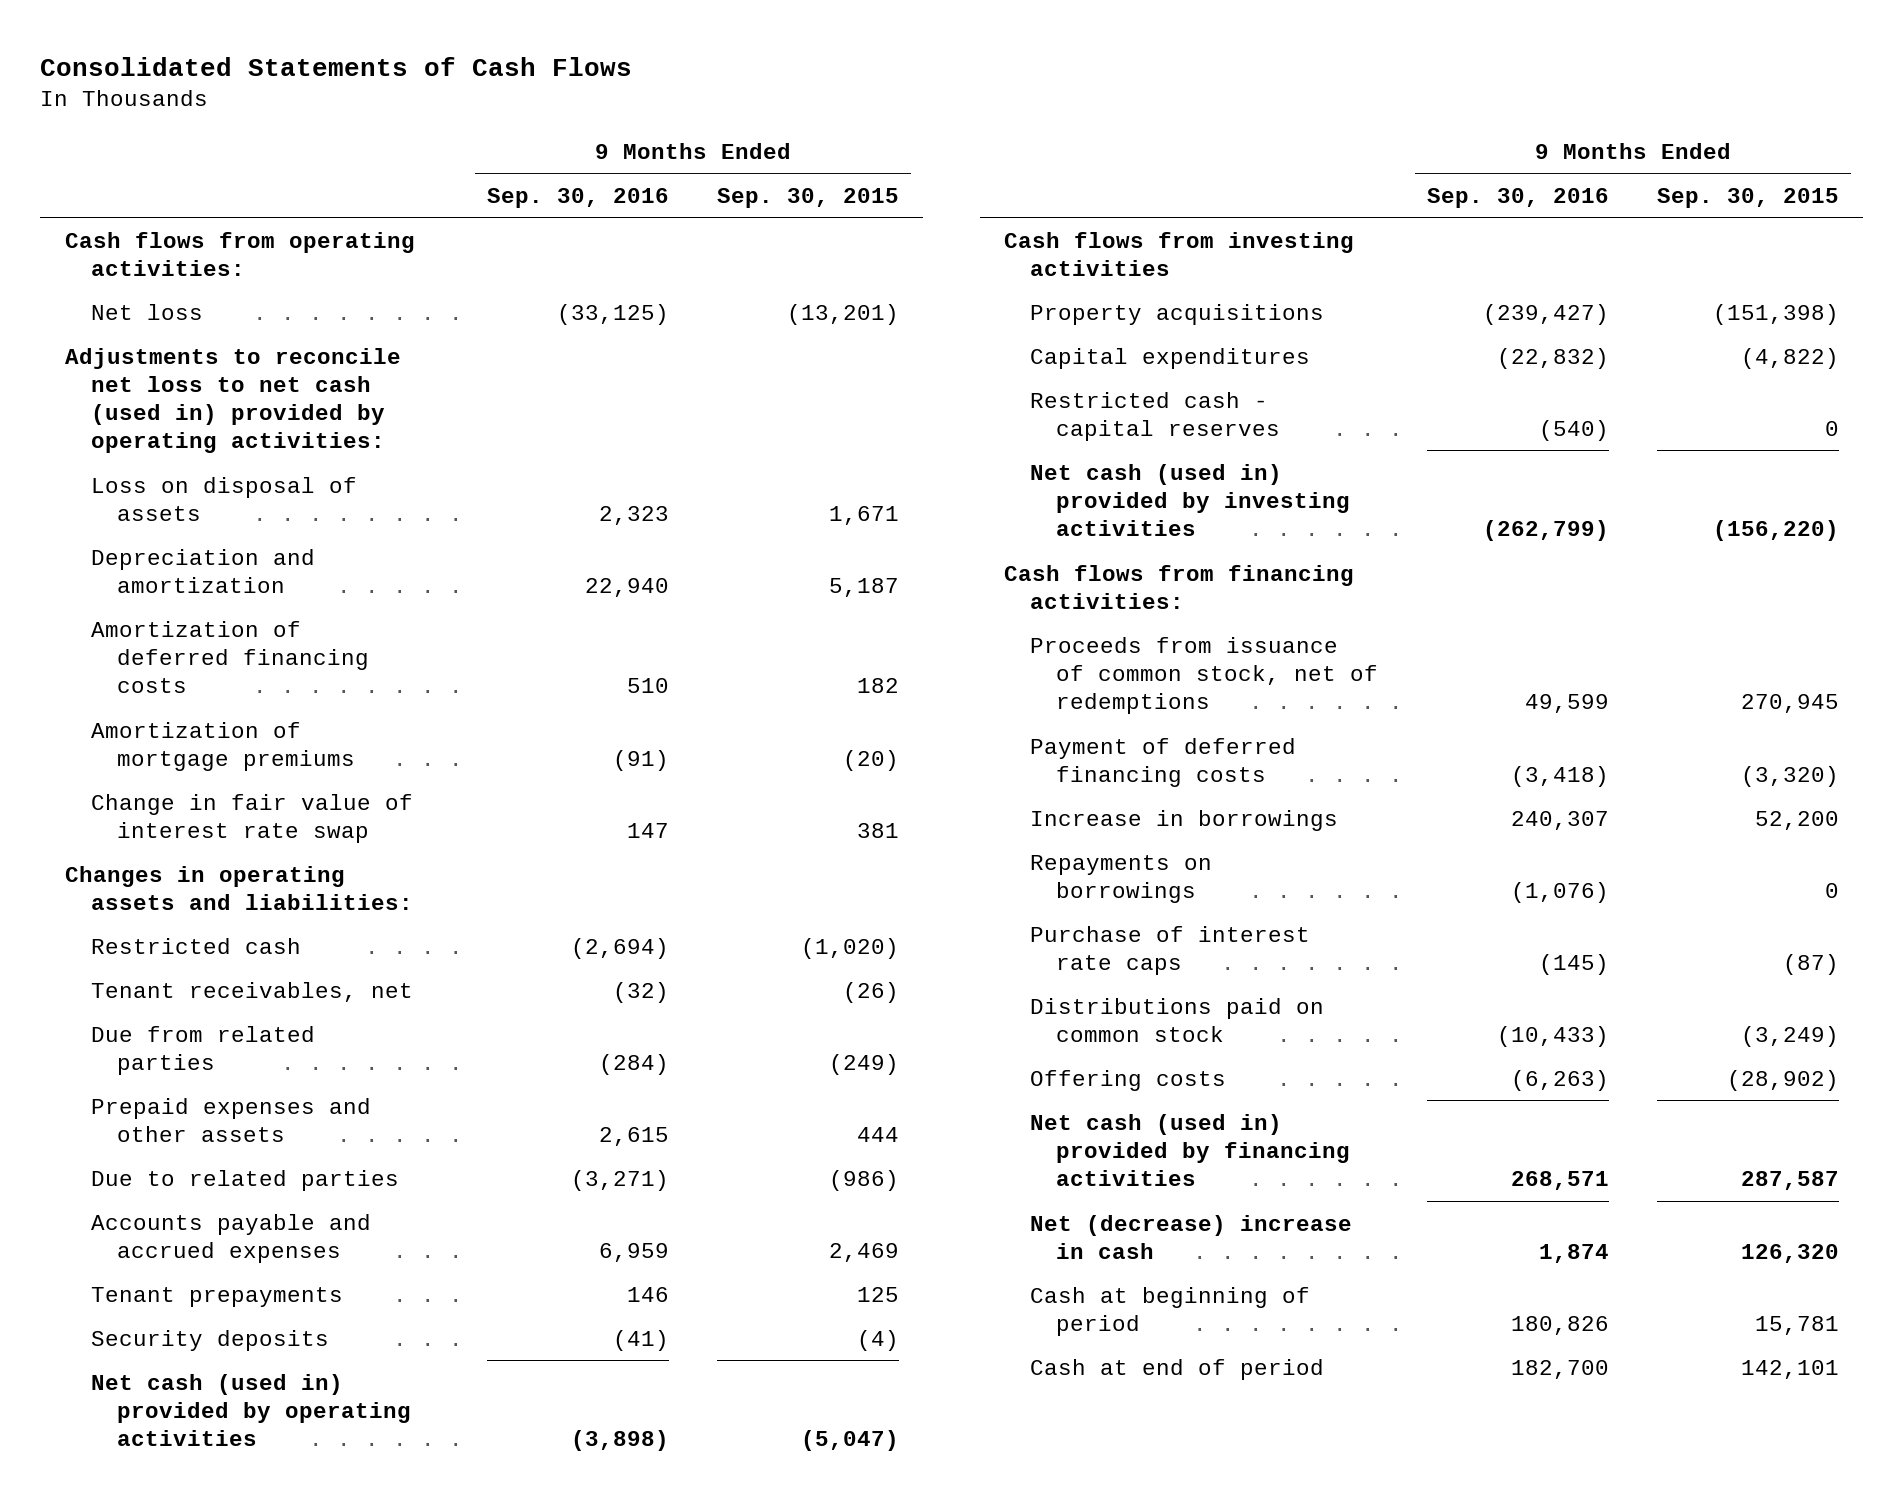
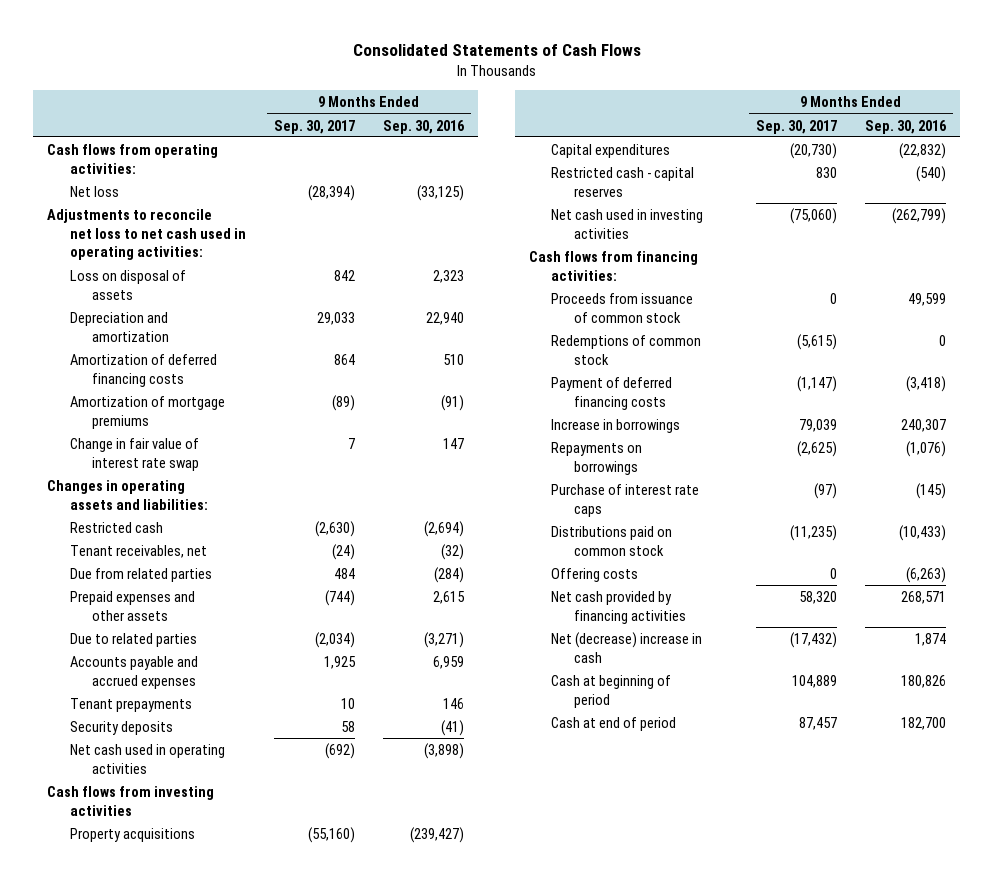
[717,187,900,208] Sep. 30, 2015 -> none
none -> [274,119,356,134] Sep. 30, 2017
[64,347,401,454] Adjustments to reconcile net loss to net cash (used in) provided by operating activities: -> [47,208,246,261] Adjustments to reconcile net loss to net cash used in operating activities:
[90,1373,411,1447] Net cash (used in) provided by operating activities -> [69,743,225,774] Net cash used in operating activities
[1030,463,1351,537] Net cash (used in) provided by investing activities -> [551,208,704,239] Net cash used in investing activities
[1030,636,1379,715] Proceeds from issuance of common stock, net of redemptions -> [551,292,694,323] Proceeds from issuance of common stock
none -> [551,334,702,365] Redemptions of common stock
[1030,1113,1351,1187] Net cash (used in) provided by financing activities -> [551,590,686,624] Net cash provided by financing activities

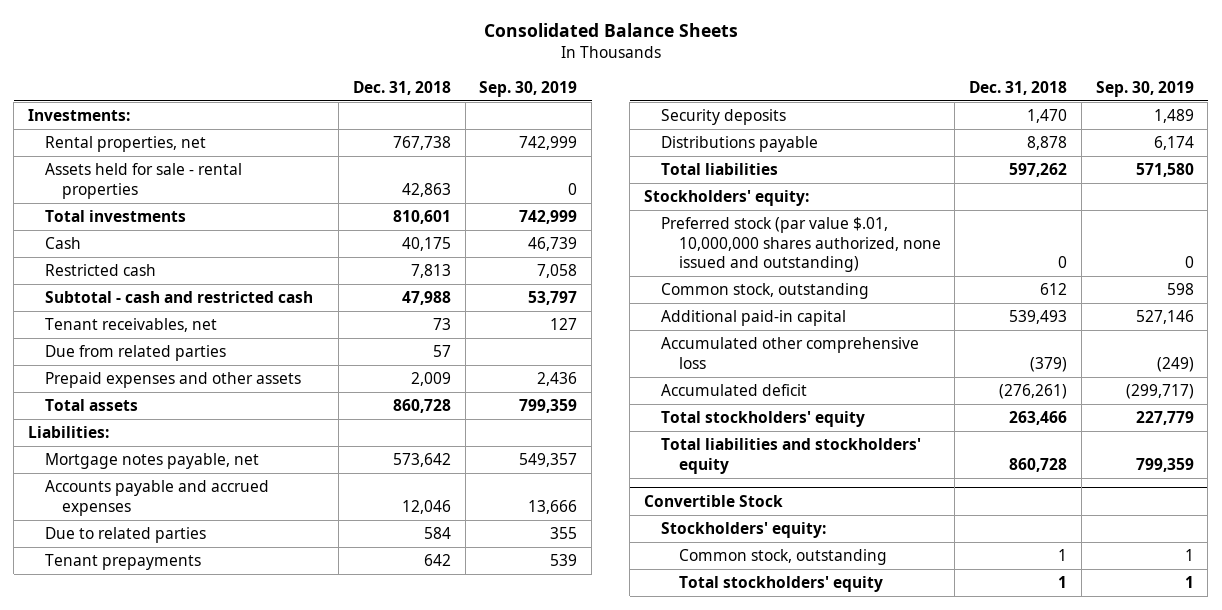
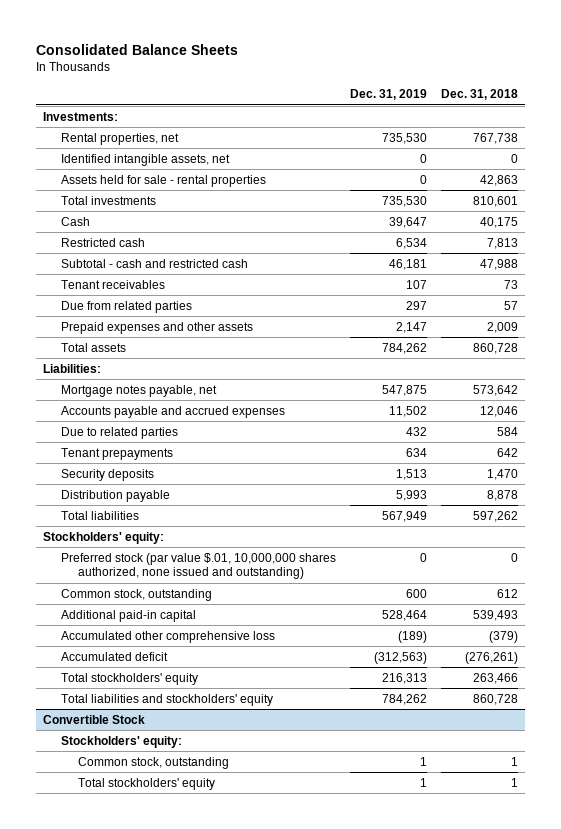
[479,80,578,97] Sep. 30, 2019 -> none
none -> [349,89,427,101] Dec. 31, 2019
none -> [60,153,230,166] Identified intangible assets, net
[45,318,218,333] Tenant receivables, net -> [60,279,165,289] Tenant receivables
[661,136,819,153] Distributions payable -> [60,489,170,502] Distribution payable

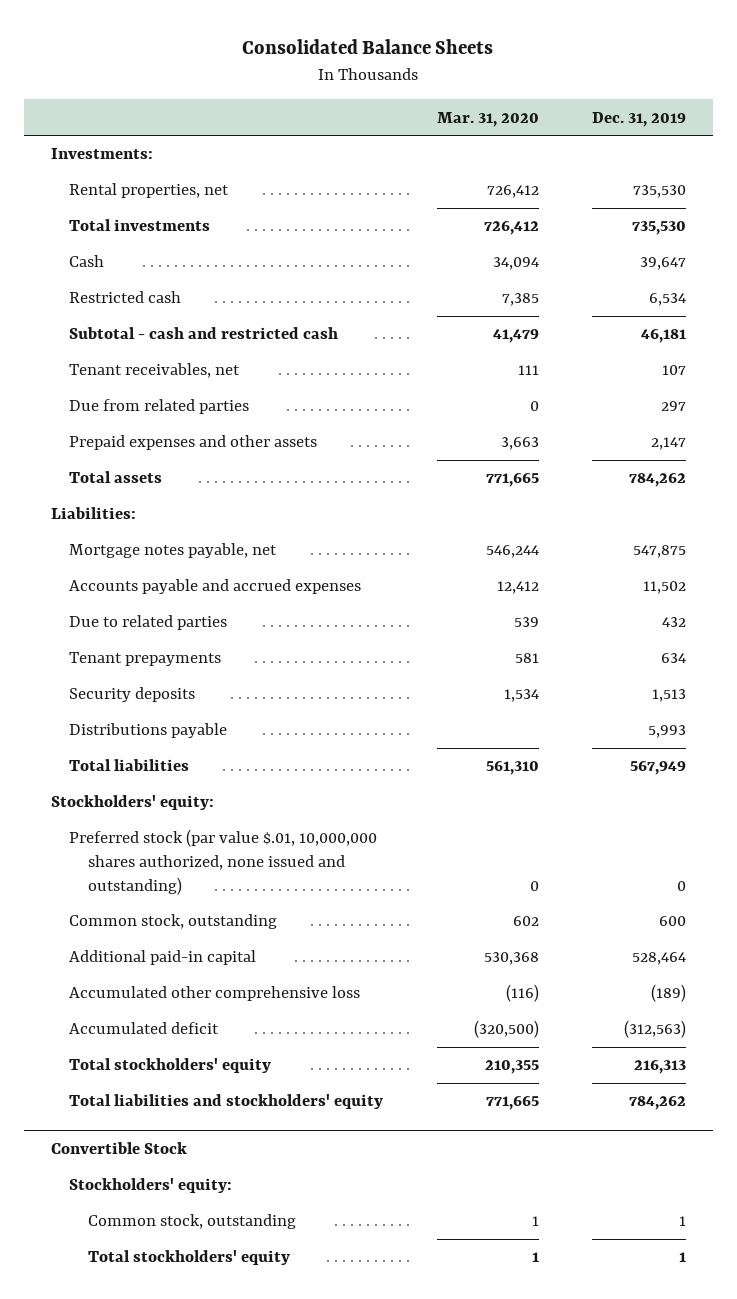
[440,89,518,101] Dec. 31, 2018 -> none
none -> [436,111,539,127] Mar. 31, 2020
[60,153,230,166] Identified intangible assets, net -> none
[60,174,266,187] Assets held for sale - rental properties -> none
[60,279,165,289] Tenant receivables -> [69,363,241,379] Tenant receivables, net
[60,489,170,502] Distribution payable -> [69,723,228,739] Distributions payable

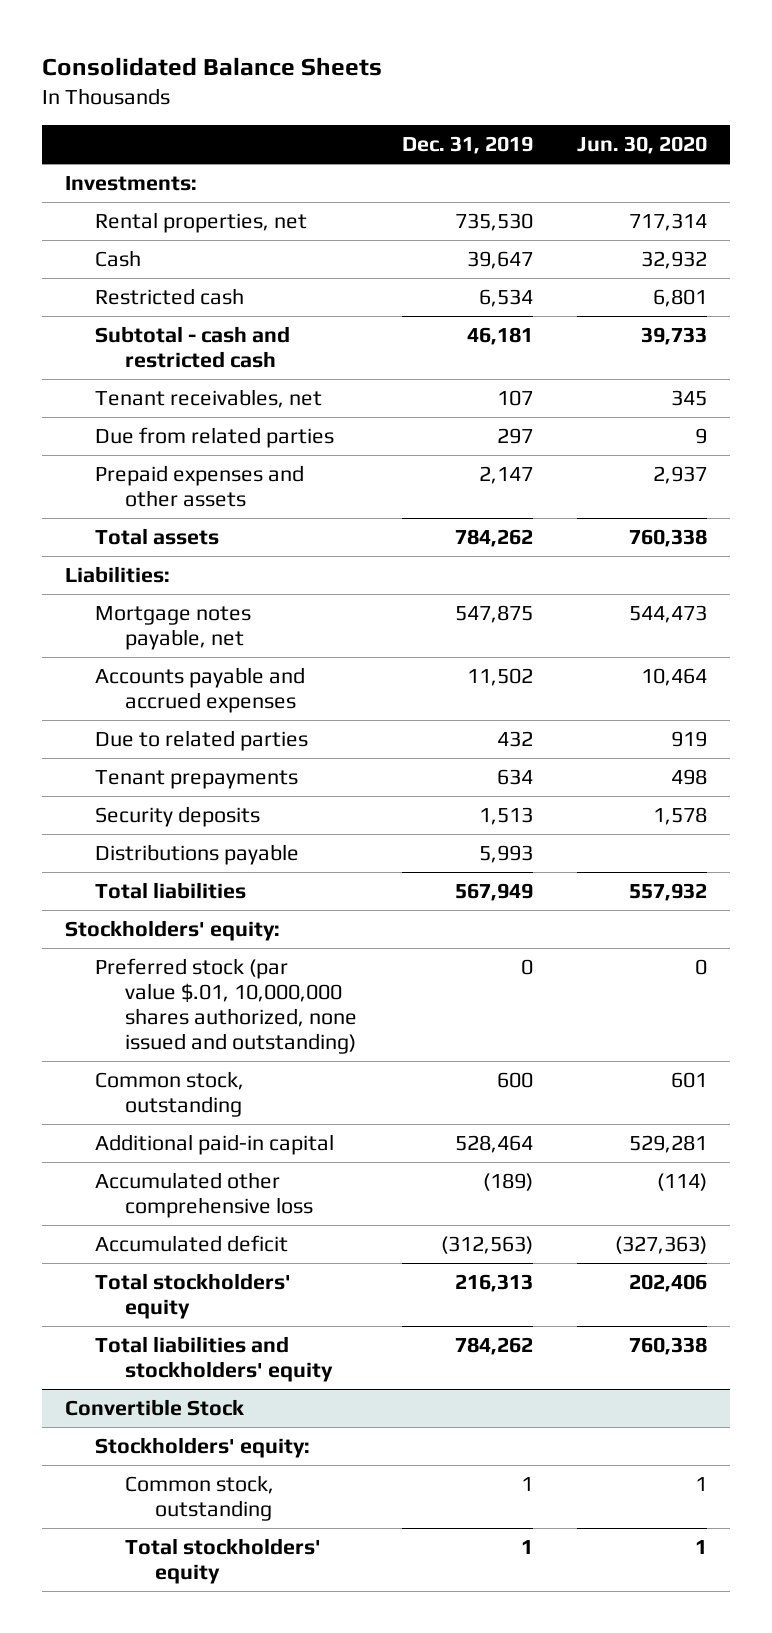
[436,111,539,127] Mar. 31, 2020 -> none
none -> [577,136,708,155] Jun. 30, 2020
[69,219,211,232] Total investments -> none

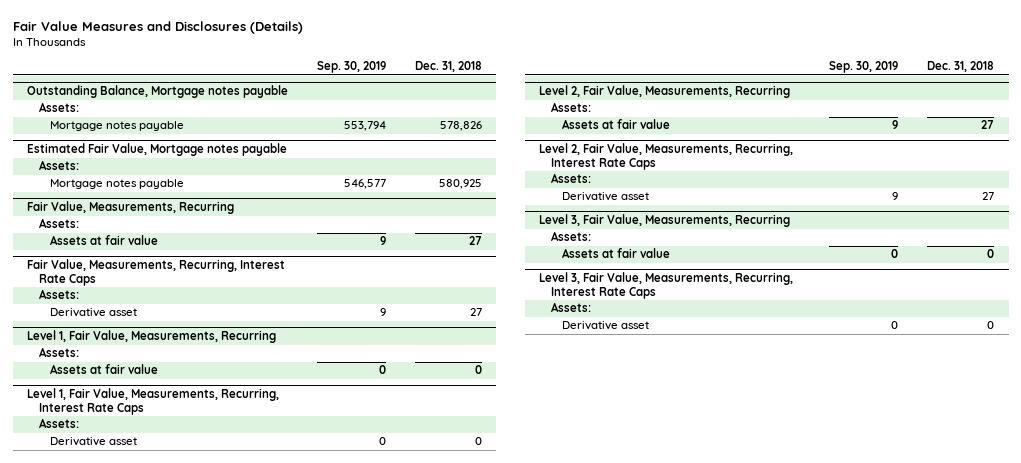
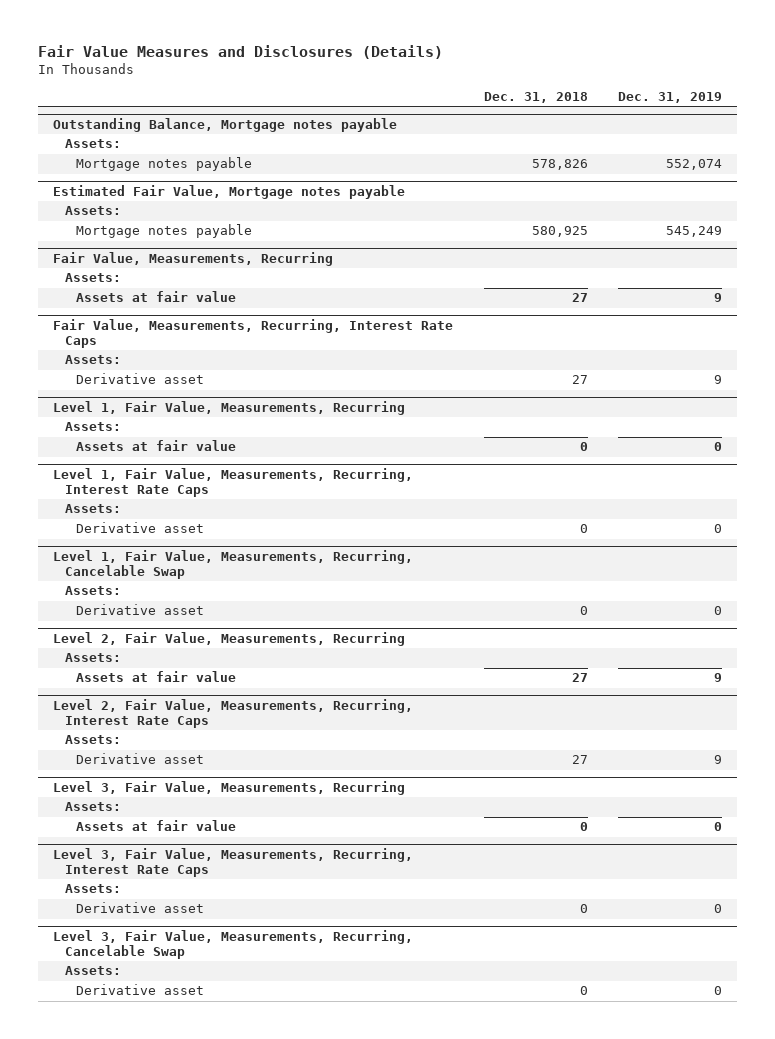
[317,61,387,74] Sep. 30, 2019 -> none
none -> [618,91,723,103] Dec. 31, 2019
none -> [53,549,414,580] Level 1, Fair Value, Measurements, Recurring, Cancelable Swap
none -> [64,586,121,596] Assets:
none -> [76,604,205,616] Derivative asset
none -> [53,929,414,960] Level 3, Fair Value, Measurements, Recurring, Cancelable Swap
none -> [64,966,121,976] Assets:
none -> [76,984,205,996] Derivative asset

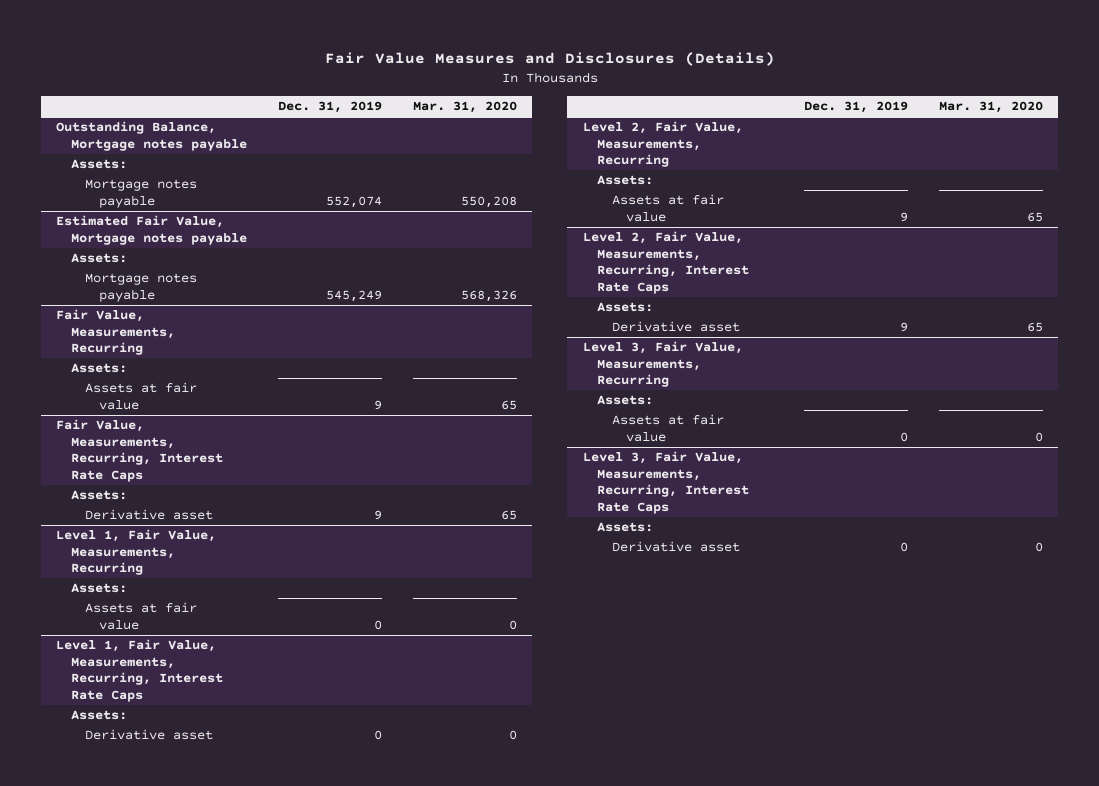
[483,91,588,103] Dec. 31, 2018 -> none
none -> [412,101,517,114] Mar. 31, 2020
[53,549,414,580] Level 1, Fair Value, Measurements, Recurring, Cancelable Swap -> none
[64,586,121,596] Assets: -> none
[76,604,205,616] Derivative asset -> none
[53,929,414,960] Level 3, Fair Value, Measurements, Recurring, Cancelable Swap -> none
[64,966,121,976] Assets: -> none
[76,984,205,996] Derivative asset -> none

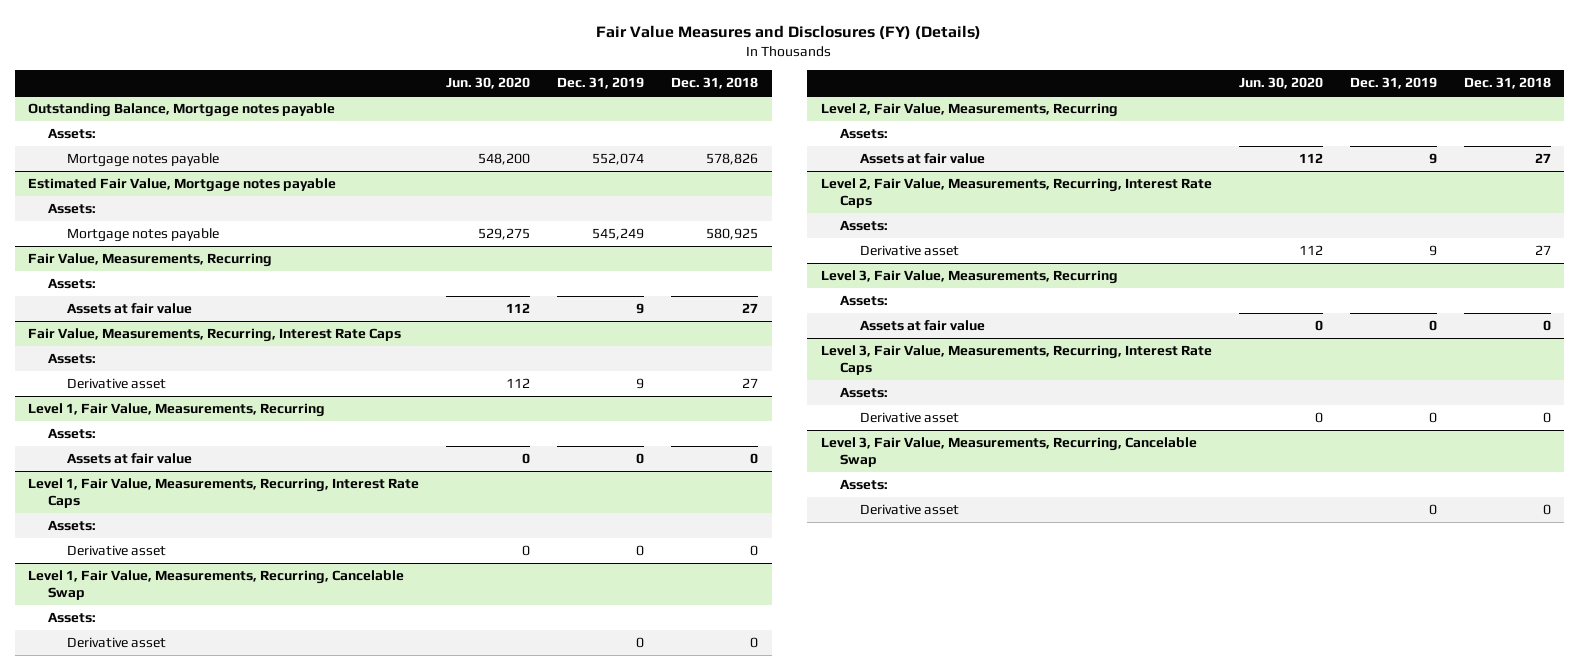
[324,51,775,66] Fair Value Measures and Disclosures (Details) -> [596,24,982,40] Fair Value Measures and Disclosures (FY) (Details)
[412,101,517,114] Mar. 31, 2020 -> none
none -> [446,77,531,90] Jun. 30, 2020
none -> [671,77,759,90] Dec. 31, 2018
none -> [28,570,405,601] Level 1, Fair Value, Measurements, Recurring, Cancelable Swap
none -> [47,612,96,624] Assets:
none -> [67,637,167,649] Derivative asset
none -> [820,437,1197,468] Level 3, Fair Value, Measurements, Recurring, Cancelable Swap
none -> [840,479,889,491] Assets:
none -> [859,504,959,516] Derivative asset

